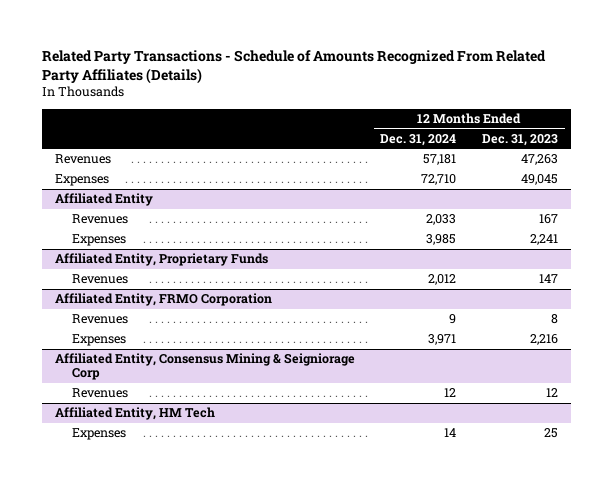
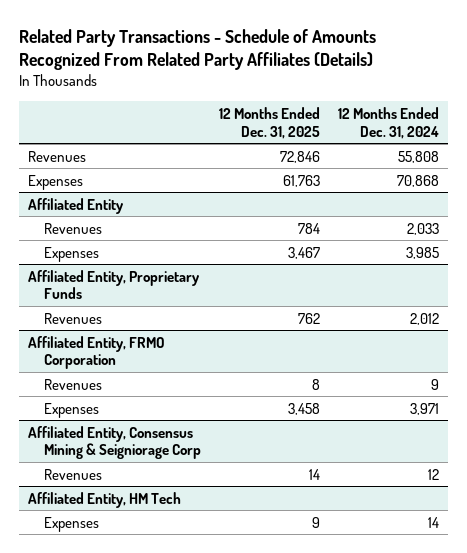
[482,133,559,146] Dec. 31, 2023 -> none
none -> [218,106,320,139] 12 Months Ended Dec. 31, 2025
[423,154,457,166] 57,181 -> [397,150,439,163] 55,808
[421,174,457,186] 72,710 -> [396,174,439,187] 70,868

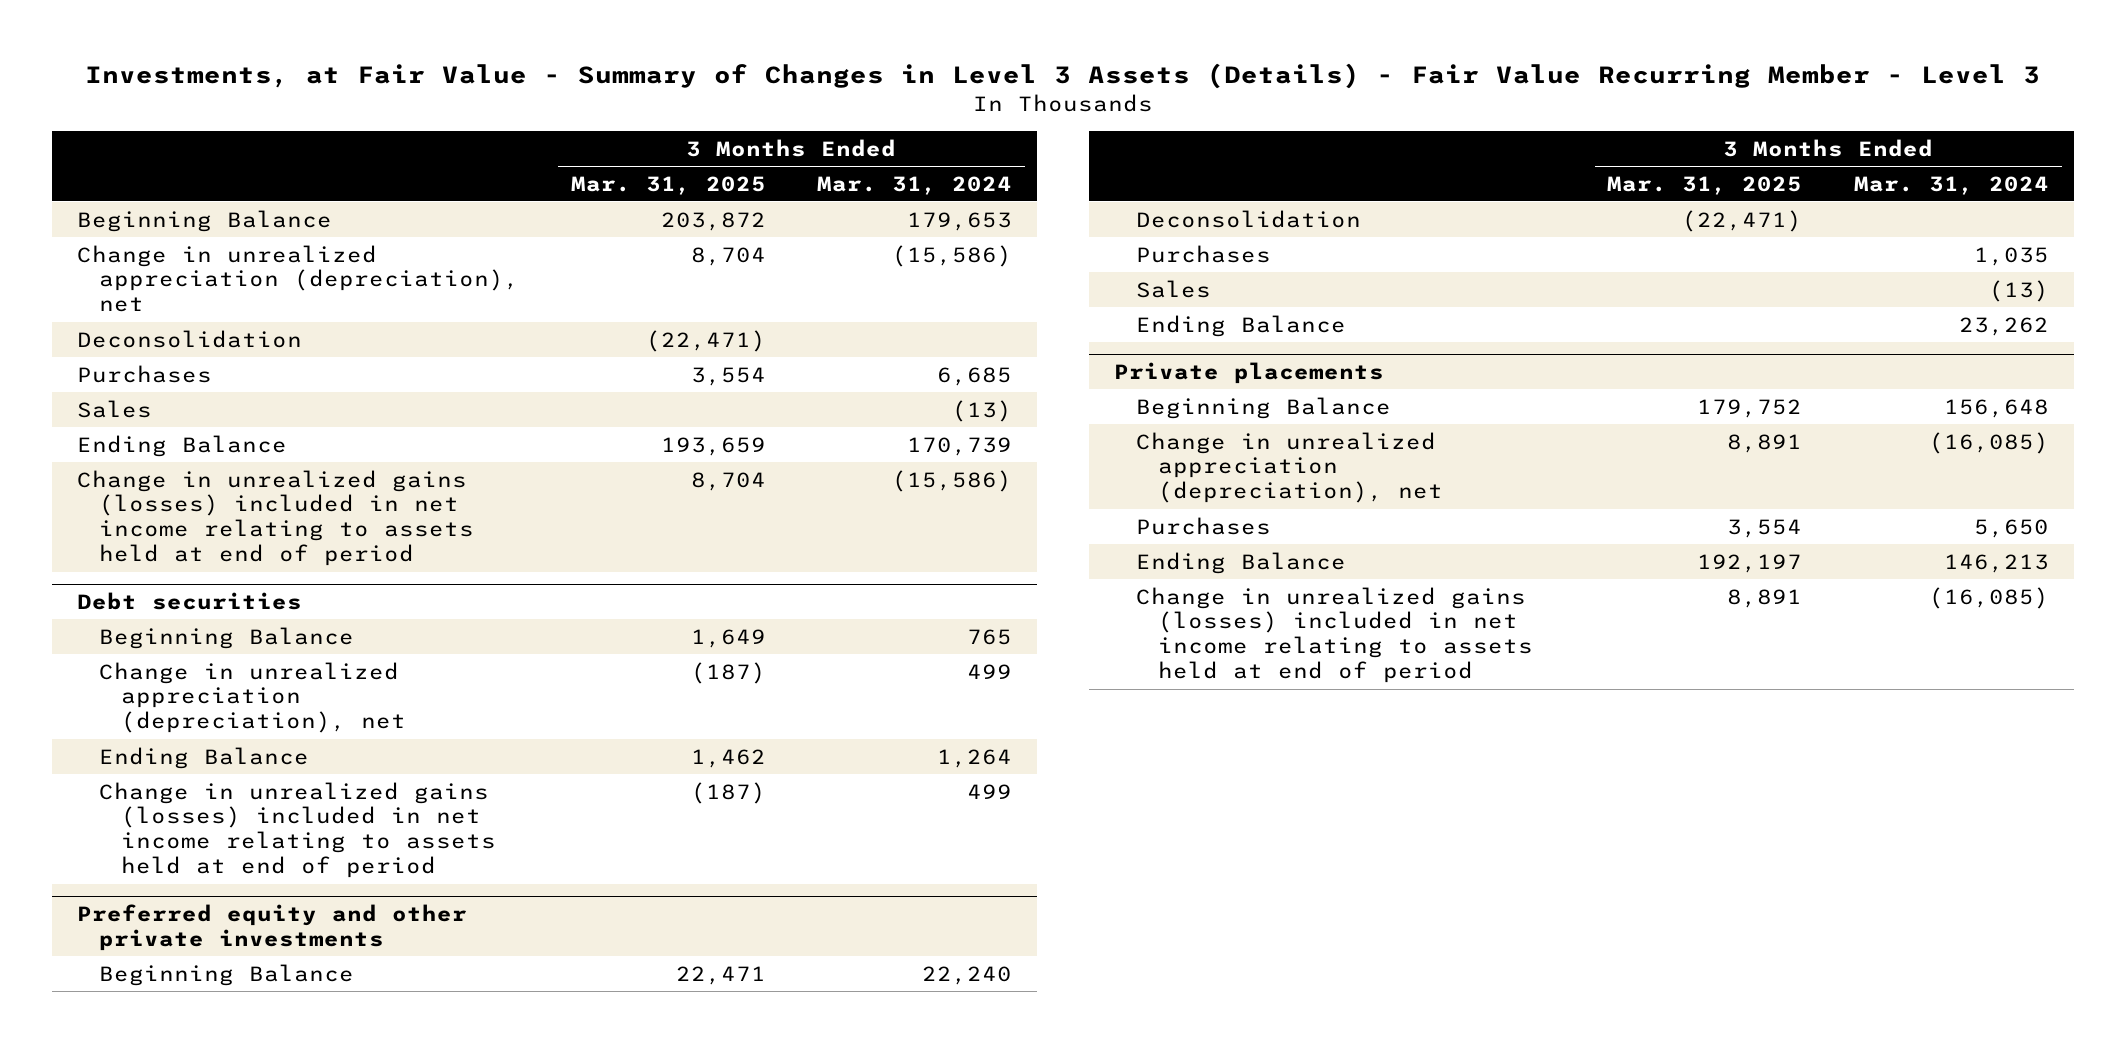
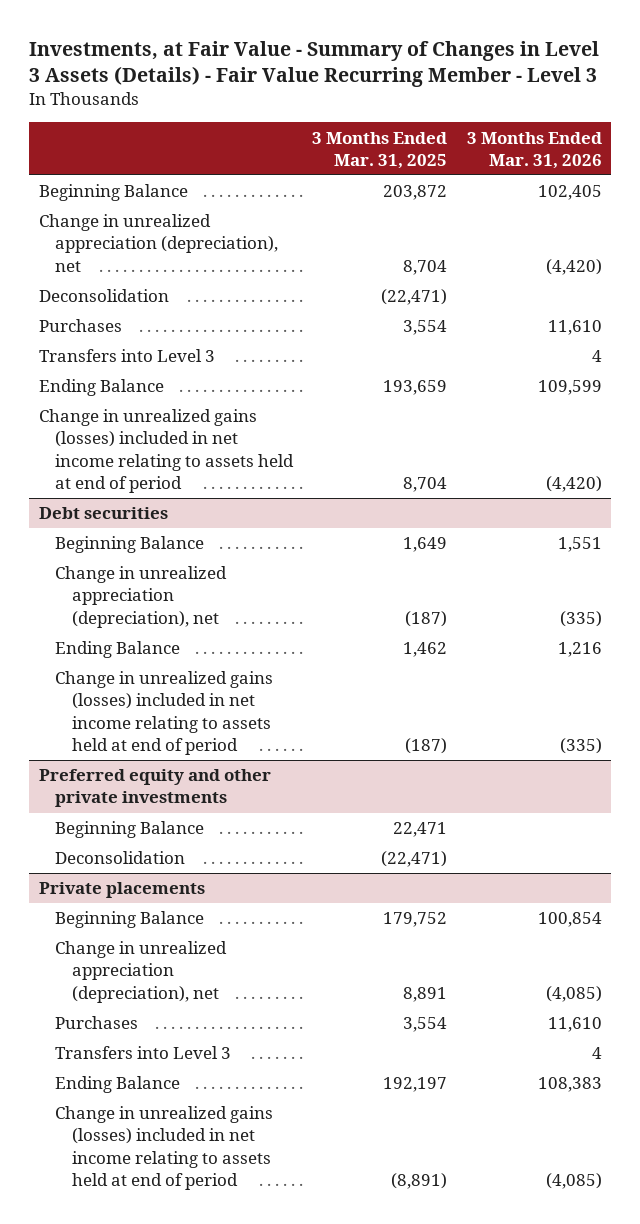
[816,175,1012,195] Mar. 31, 2024 -> none
none -> [466,131,602,169] 3 Months Ended Mar. 31, 2026
[77,399,153,418] Sales -> none
none -> [38,349,215,363] Transfers into Level 3
[1136,244,1272,263] Purchases -> none
[1136,279,1212,298] Sales -> none
[1136,314,1347,337] Ending Balance -> none
none -> [55,1046,232,1060] Transfers into Level 3
[1727,588,1803,608] 8,891 -> [391,1172,448,1189] (8,891)

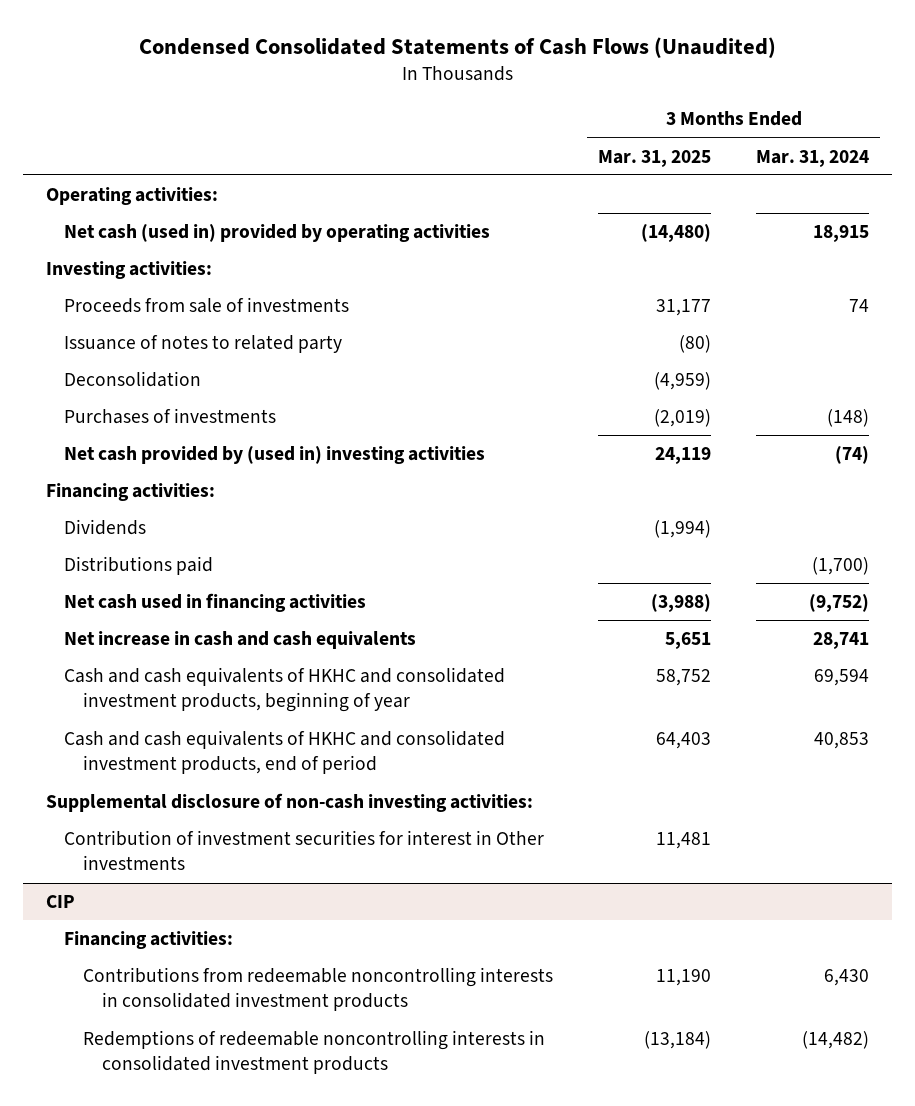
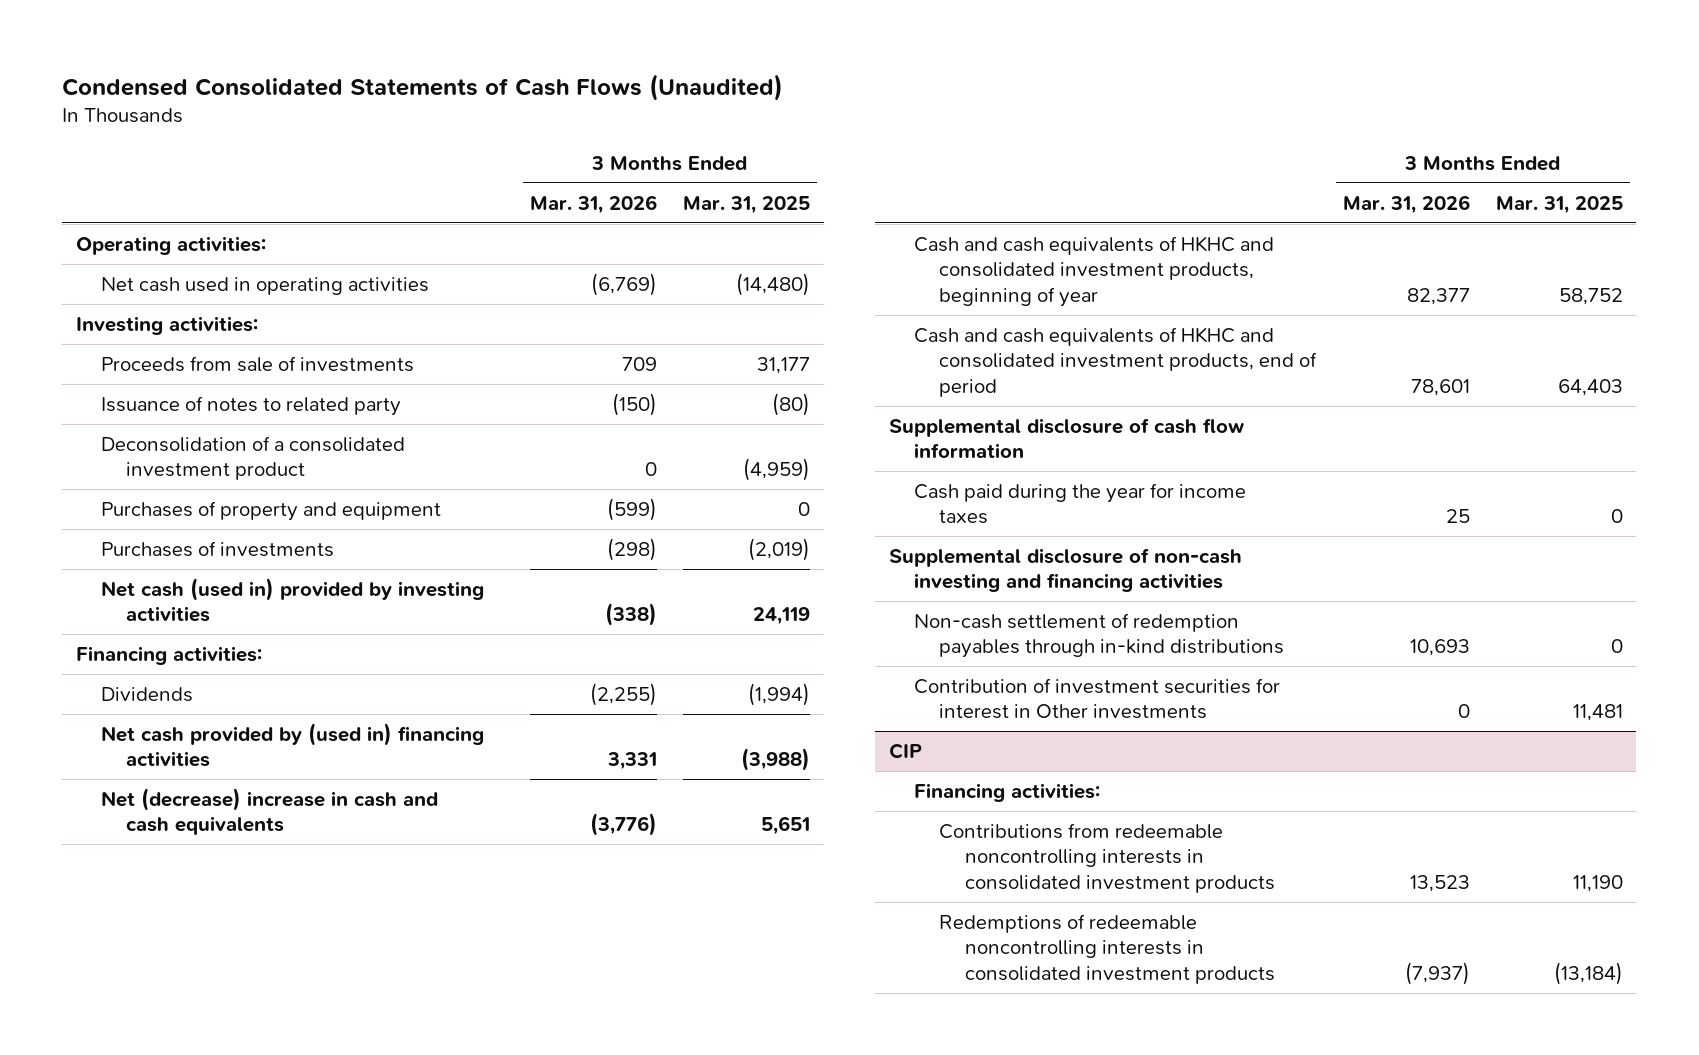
[756,149,870,167] Mar. 31, 2024 -> none
none -> [529,194,657,214] Mar. 31, 2026
[64,224,491,243] Net cash (used in) provided by operating activities -> [101,276,430,295] Net cash used in operating activities
[64,371,202,388] Deconsolidation -> [101,435,406,481] Deconsolidation of a consolidated investment product
none -> [101,500,442,521] Purchases of property and equipment
[64,446,486,465] Net cash provided by (used in) investing activities -> [101,577,485,623] Net cash (used in) provided by investing activities
[64,556,214,576] Distributions paid -> none
[64,593,367,613] Net cash used in financing activities -> [101,722,485,768] Net cash provided by (used in) financing activities
[64,631,417,650] Net increase in cash and cash equivalents -> [101,787,439,836] Net (decrease) increase in cash and cash equivalents
none -> [888,417,1244,459] Supplemental disclosure of cash flow information
none -> [913,482,1246,525] Cash paid during the year for income taxes
[45,793,533,813] Supplemental disclosure of non-cash investing activities: -> [888,547,1242,593] Supplemental disclosure of non-cash investing and financing activities
none -> [913,612,1285,659] Non-cash settlement of redemption payables through in-kind distributions

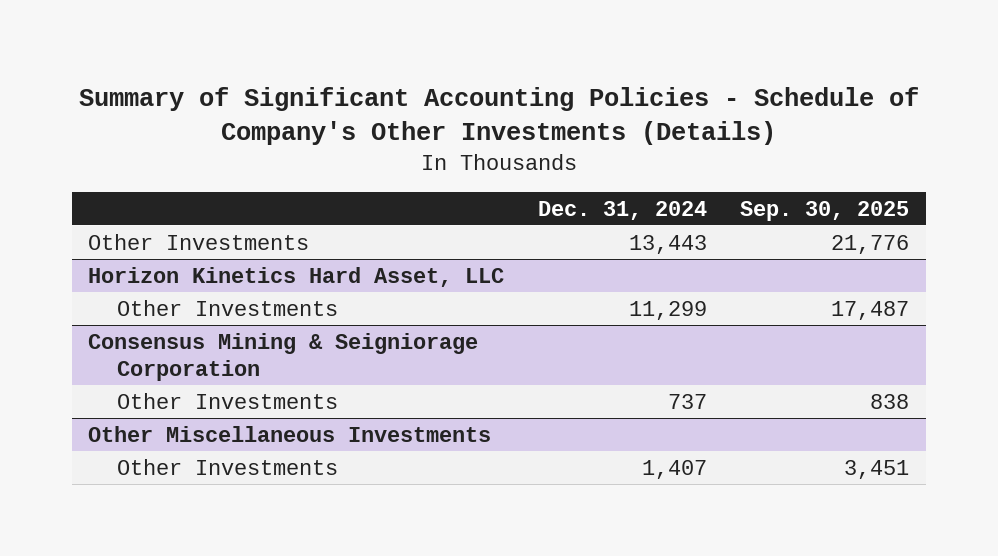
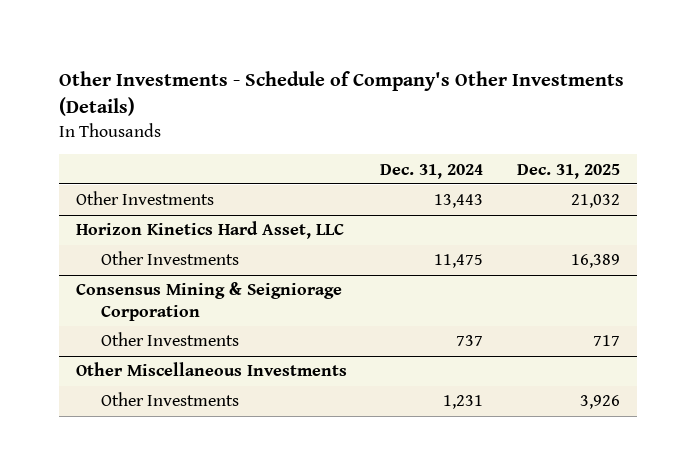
[78,87,919,146] Summary of Significant Accounting Policies - Schedule of Company's Other Investments (Details) -> [58,70,624,117] Other Investments - Schedule of Company's Other Investments (Details)
[740,200,910,221] Sep. 30, 2025 -> none
none -> [517,163,621,179] Dec. 31, 2025
[628,300,707,320] 11,299 -> [434,254,484,269] 11,475
[641,459,707,479] 1,407 -> [443,395,484,410] 1,231

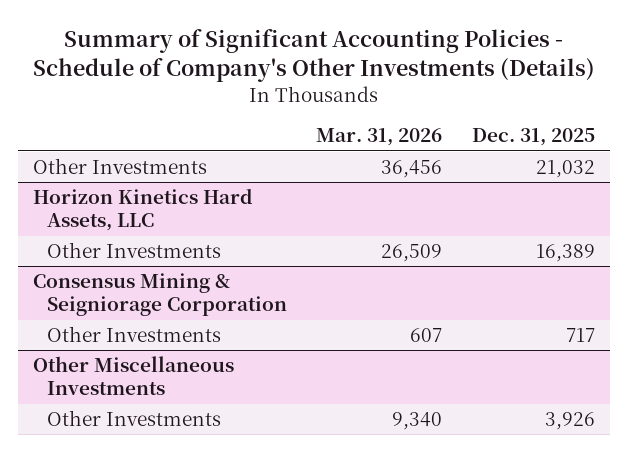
[58,70,624,117] Other Investments - Schedule of Company's Other Investments (Details) -> [33,29,596,83] Summary of Significant Accounting Policies - Schedule of Company's Other Investments (Details)
[380,163,484,179] Dec. 31, 2024 -> none
none -> [316,128,443,147] Mar. 31, 2026
[75,221,344,240] Horizon Kinetics Hard Asset, LLC -> [32,188,253,232] Horizon Kinetics Hard Assets, LLC

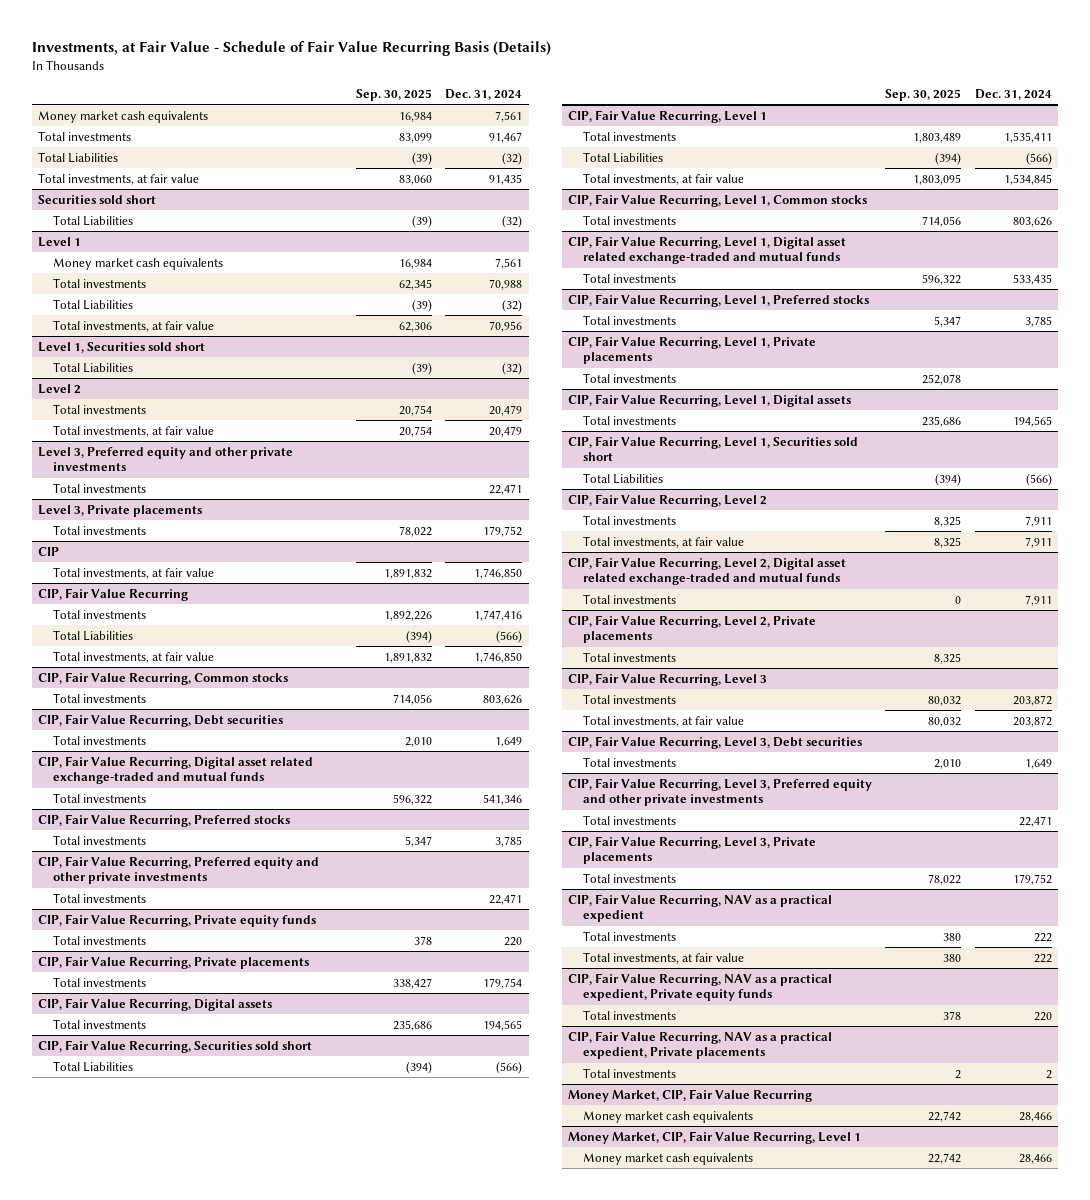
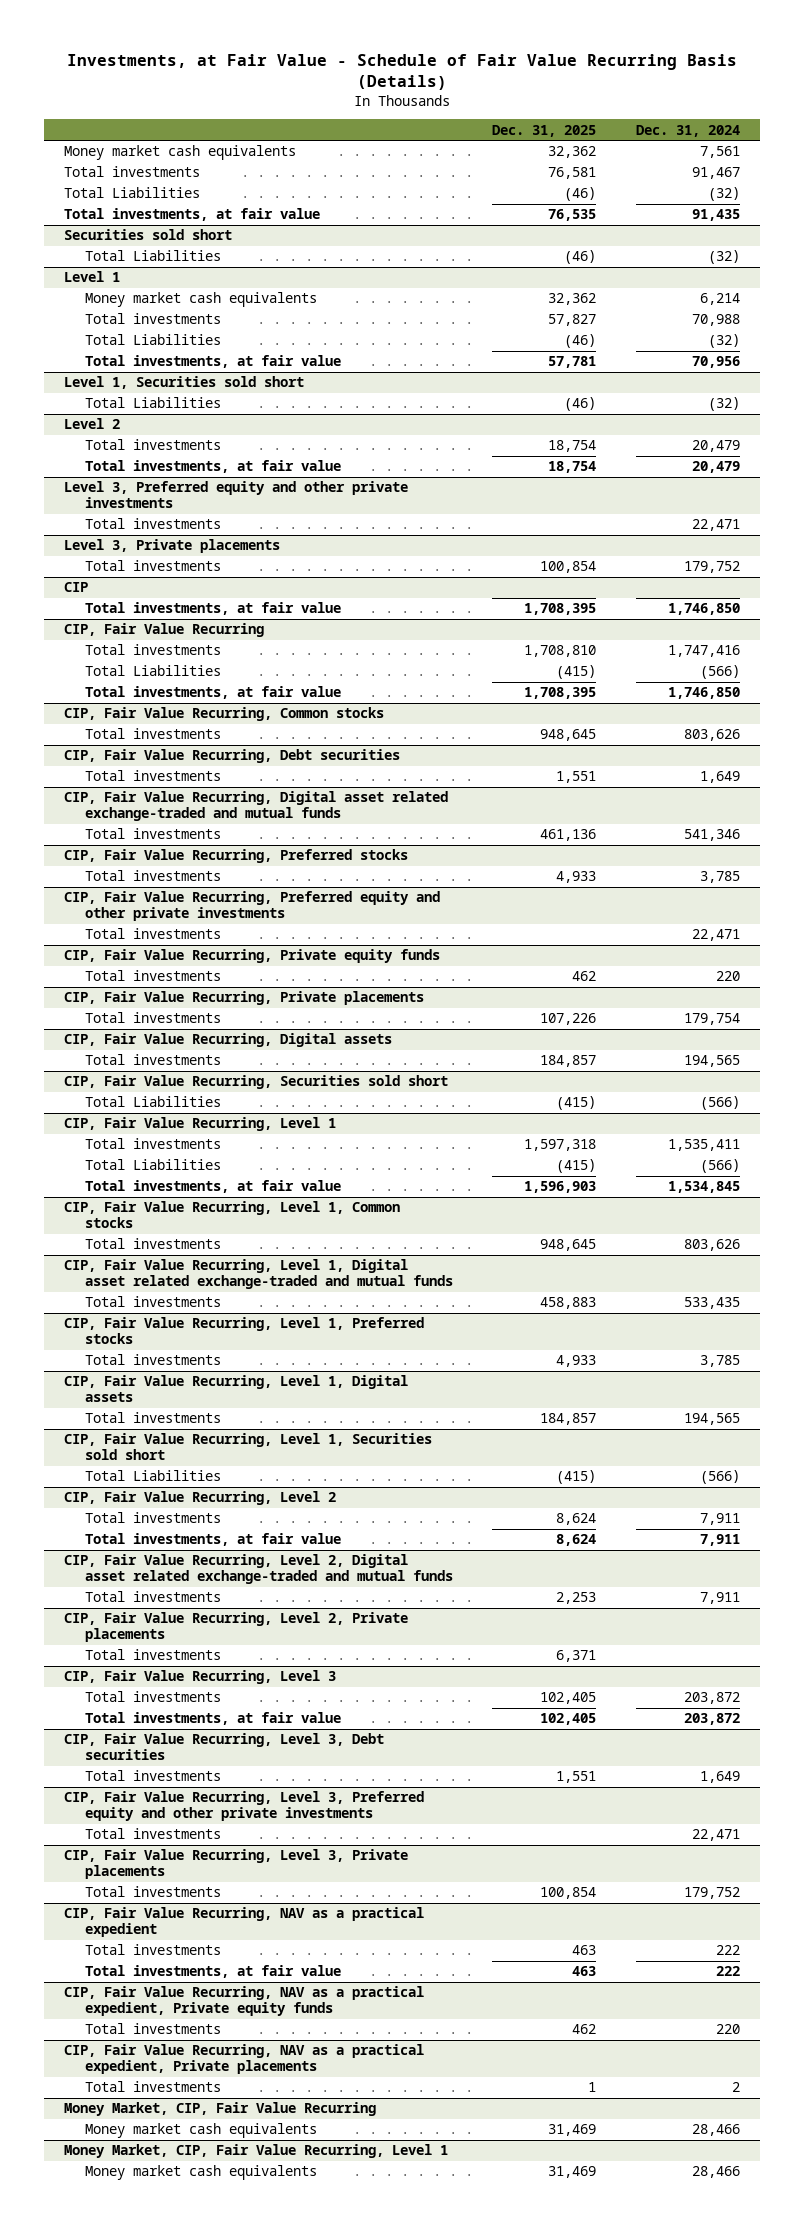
[355,88,432,101] Sep. 30, 2025 -> none
none -> [492,124,597,137] Dec. 31, 2025
[494,257,522,269] 7,561 -> [700,293,741,306] 6,214
[568,335,817,365] CIP, Fair Value Recurring, Level 1, Private placements -> none
[582,372,676,383] Total investments -> none

